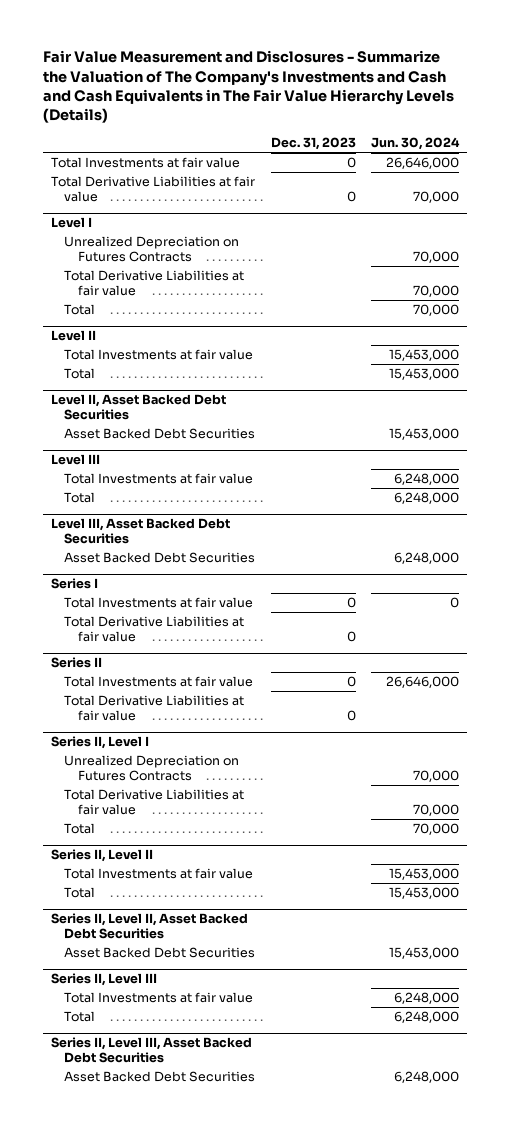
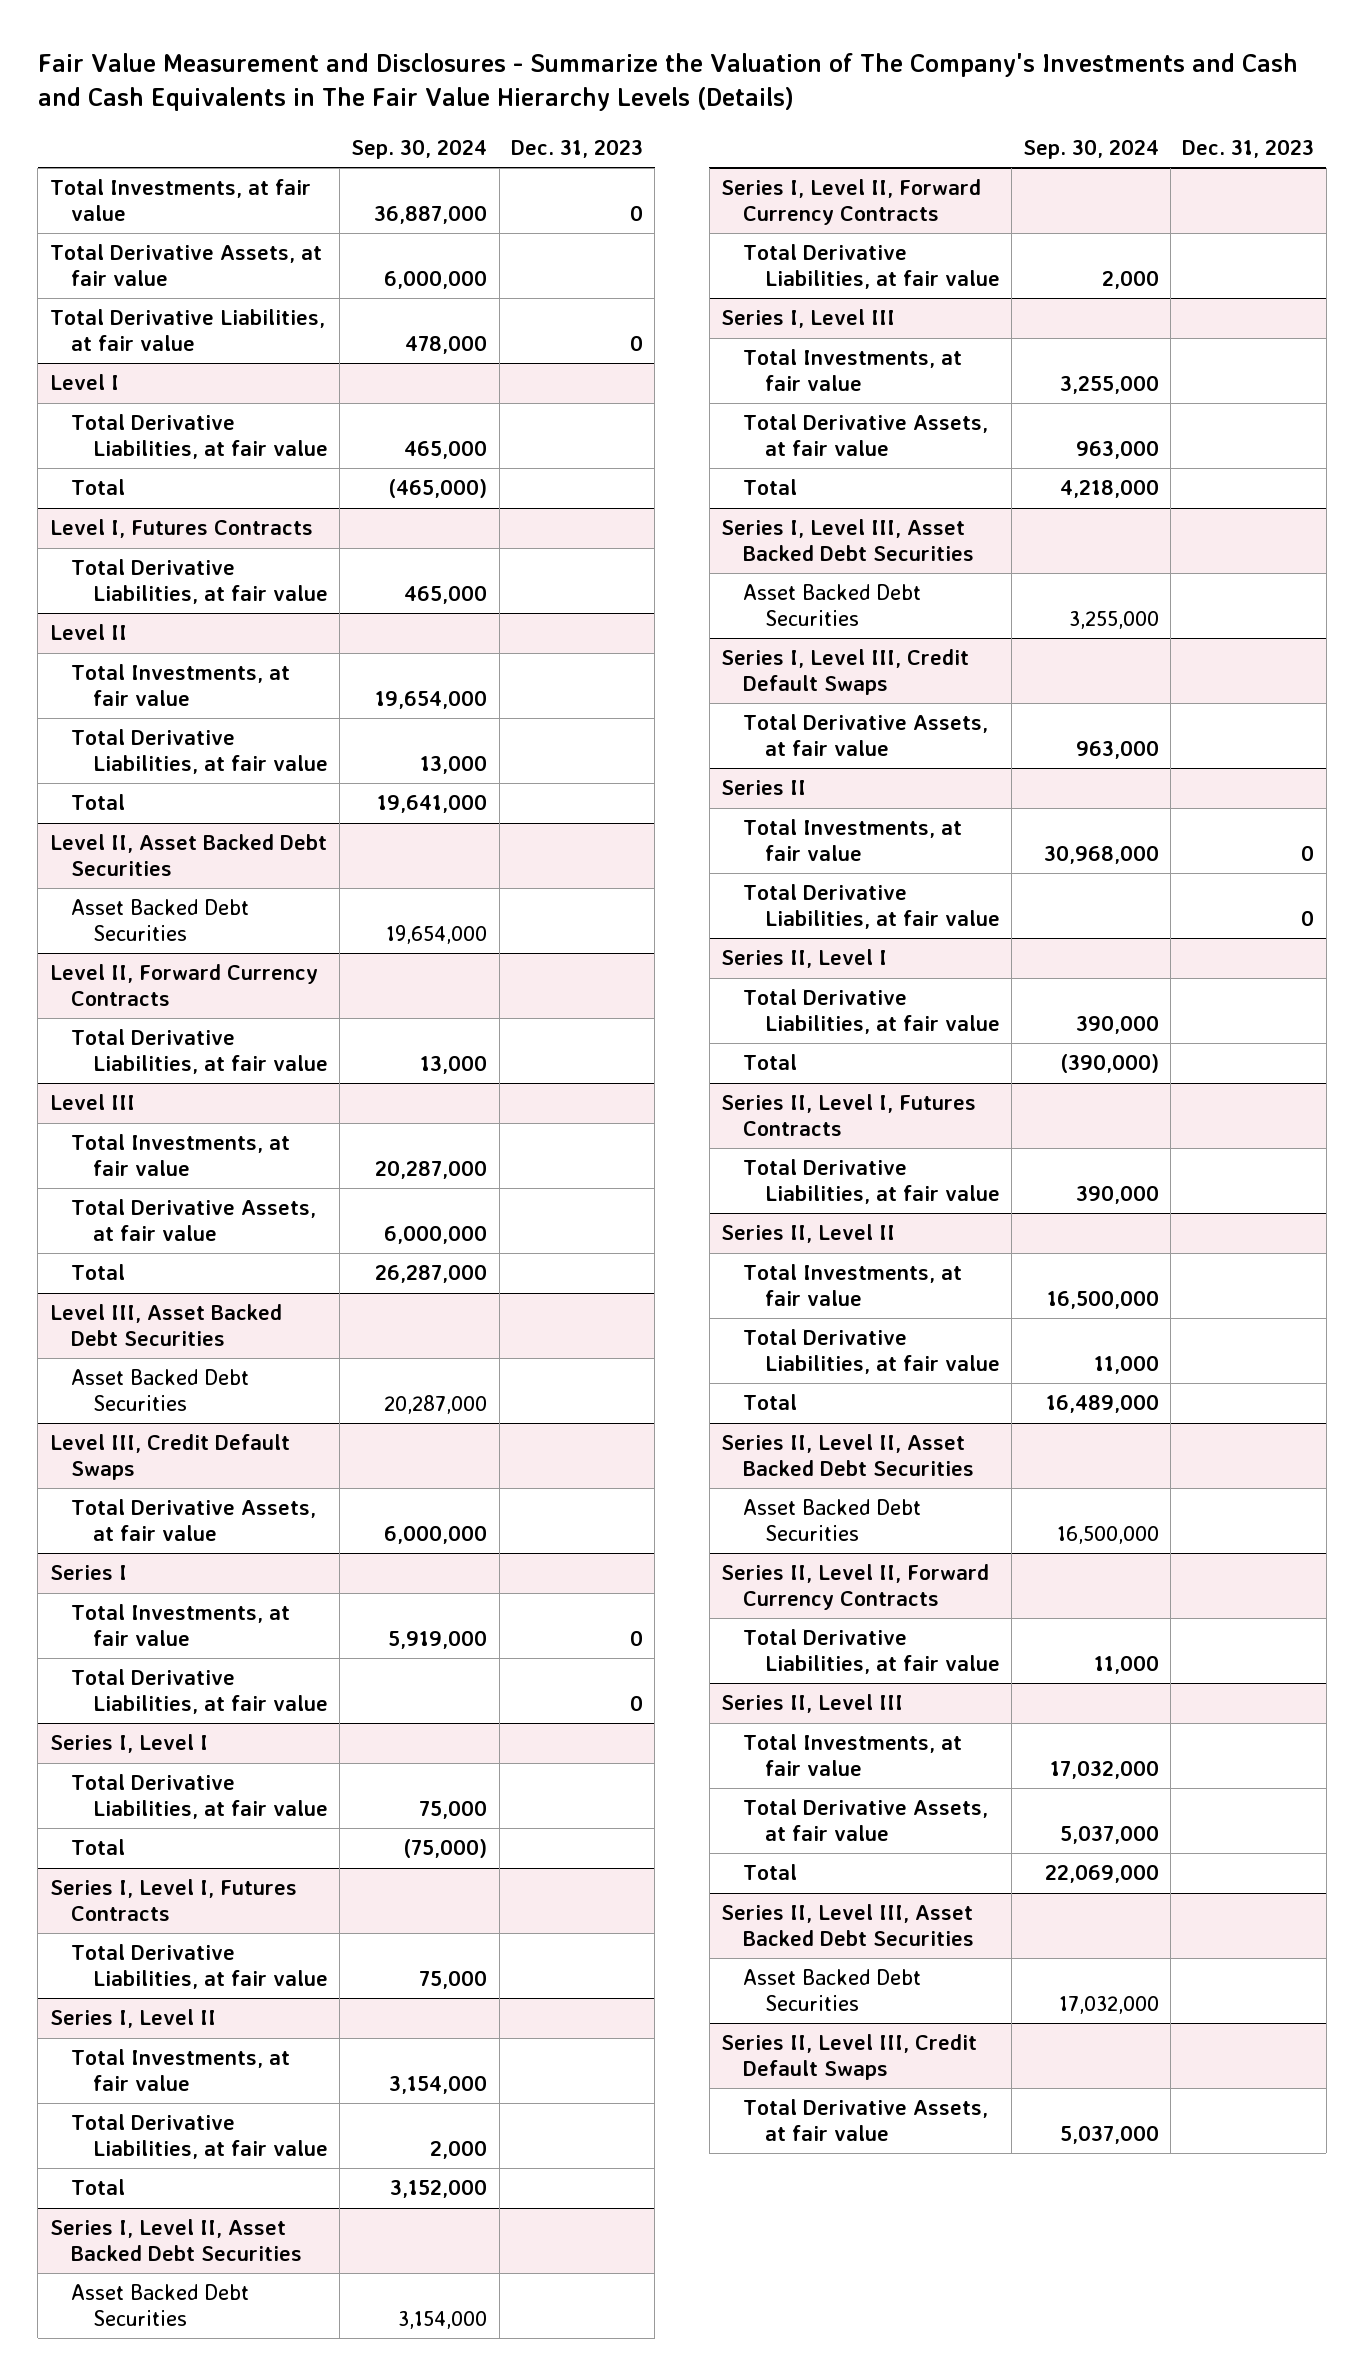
[371,136,461,150] Jun. 30, 2024 -> none
none -> [351,139,488,160] Sep. 30, 2024
[50,157,240,169] Total Investments at fair value -> [49,179,311,222] Total Investments, at fair value
none -> [49,244,322,287] Total Derivative Assets, at fair value
[50,176,255,202] Total Derivative Liabilities at fair value -> [49,309,325,352] Total Derivative Liabilities, at fair value
[64,236,240,262] Unrealized Depreciation on Futures Contracts -> none
[64,270,245,296] Total Derivative Liabilities at fair value -> [71,414,329,460] Total Derivative Liabilities, at fair value
none -> [49,519,313,539] Level I, Futures Contracts
none -> [71,559,329,605] Total Derivative Liabilities, at fair value
[64,349,254,361] Total Investments at fair value -> [71,664,291,707] Total Investments, at fair value
none -> [71,729,329,775] Total Derivative Liabilities, at fair value
none -> [49,964,318,1007] Level II, Forward Currency Contracts
none -> [71,1029,329,1075] Total Derivative Liabilities, at fair value
[64,473,254,485] Total Investments at fair value -> [71,1134,291,1177] Total Investments, at fair value
none -> [71,1199,317,1242] Total Derivative Assets, at fair value
none -> [49,1434,290,1481] Level III, Credit Default Swaps
none -> [71,1499,317,1542] Total Derivative Assets, at fair value
[64,597,254,609] Total Investments at fair value -> [71,1604,291,1647] Total Investments, at fair value
[64,616,245,642] Total Derivative Liabilities at fair value -> [71,1669,329,1715] Total Derivative Liabilities, at fair value
none -> [49,1734,208,1754] Series I, Level I
none -> [71,1774,329,1820] Total Derivative Liabilities, at fair value
none -> [71,1839,126,1856] Total
none -> [49,1879,297,1922] Series I, Level I, Futures Contracts
none -> [71,1944,329,1990] Total Derivative Liabilities, at fair value
none -> [49,2009,216,2029] Series I, Level II
none -> [71,2049,291,2092] Total Investments, at fair value
none -> [71,2114,329,2160] Total Derivative Liabilities, at fair value
none -> [71,2179,126,2196] Total
none -> [49,2219,303,2262] Series I, Level II, Asset Backed Debt Securities
none -> [71,2284,250,2327] Asset Backed Debt Securities
none -> [721,179,982,226] Series I, Level II, Forward Currency Contracts
none -> [742,244,1000,290] Total Derivative Liabilities, at fair value
none -> [721,309,896,329] Series I, Level III
none -> [742,349,962,392] Total Investments, at fair value
none -> [742,414,988,457] Total Derivative Assets, at fair value
none -> [742,479,797,496] Total
none -> [721,519,974,562] Series I, Level III, Asset Backed Debt Securities
none -> [742,584,921,627] Asset Backed Debt Securities
none -> [721,649,970,696] Series I, Level III, Credit Default Swaps
none -> [742,714,988,757] Total Derivative Assets, at fair value
[64,676,254,688] Total Investments at fair value -> [742,819,962,862] Total Investments, at fair value
[64,695,245,721] Total Derivative Liabilities at fair value -> [742,884,1000,930] Total Derivative Liabilities, at fair value
[64,755,240,781] Unrealized Depreciation on Futures Contracts -> none
[64,789,245,815] Total Derivative Liabilities at fair value -> [742,989,1000,1035] Total Derivative Liabilities, at fair value
none -> [721,1094,977,1137] Series II, Level I, Futures Contracts
none -> [742,1159,1000,1205] Total Derivative Liabilities, at fair value
[64,868,254,880] Total Investments at fair value -> [742,1264,962,1307] Total Investments, at fair value
none -> [742,1329,1000,1375] Total Derivative Liabilities, at fair value
none -> [721,1564,990,1611] Series II, Level II, Forward Currency Contracts
none -> [742,1629,1000,1675] Total Derivative Liabilities, at fair value
[64,992,254,1004] Total Investments at fair value -> [742,1734,962,1777] Total Investments, at fair value
none -> [742,1799,988,1842] Total Derivative Assets, at fair value
none -> [721,2034,978,2081] Series II, Level III, Credit Default Swaps
none -> [742,2099,988,2142] Total Derivative Assets, at fair value

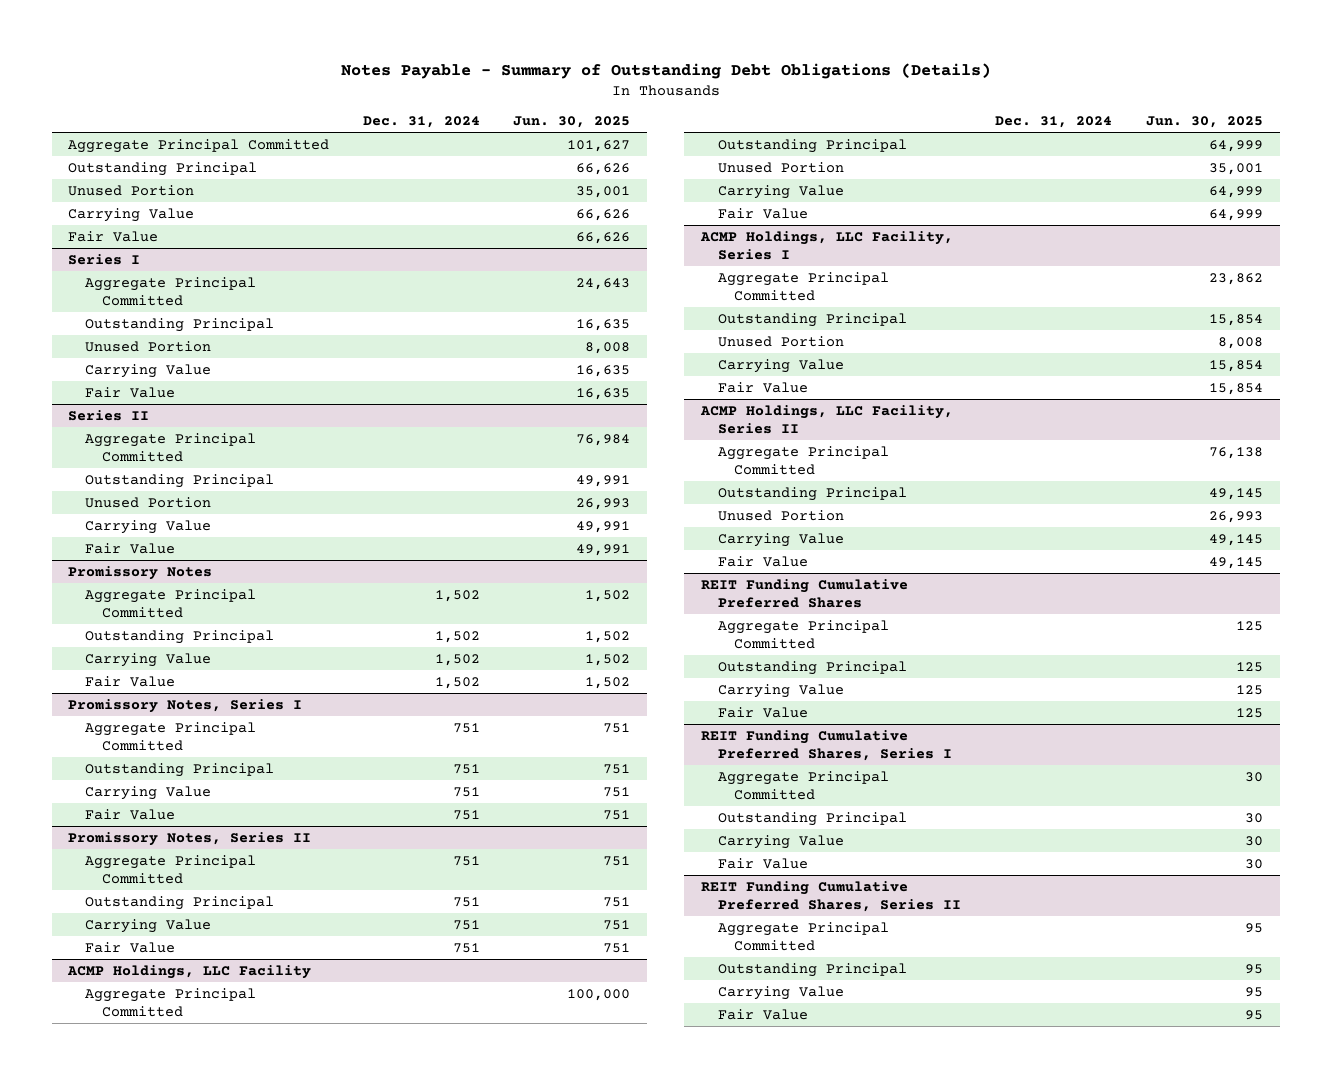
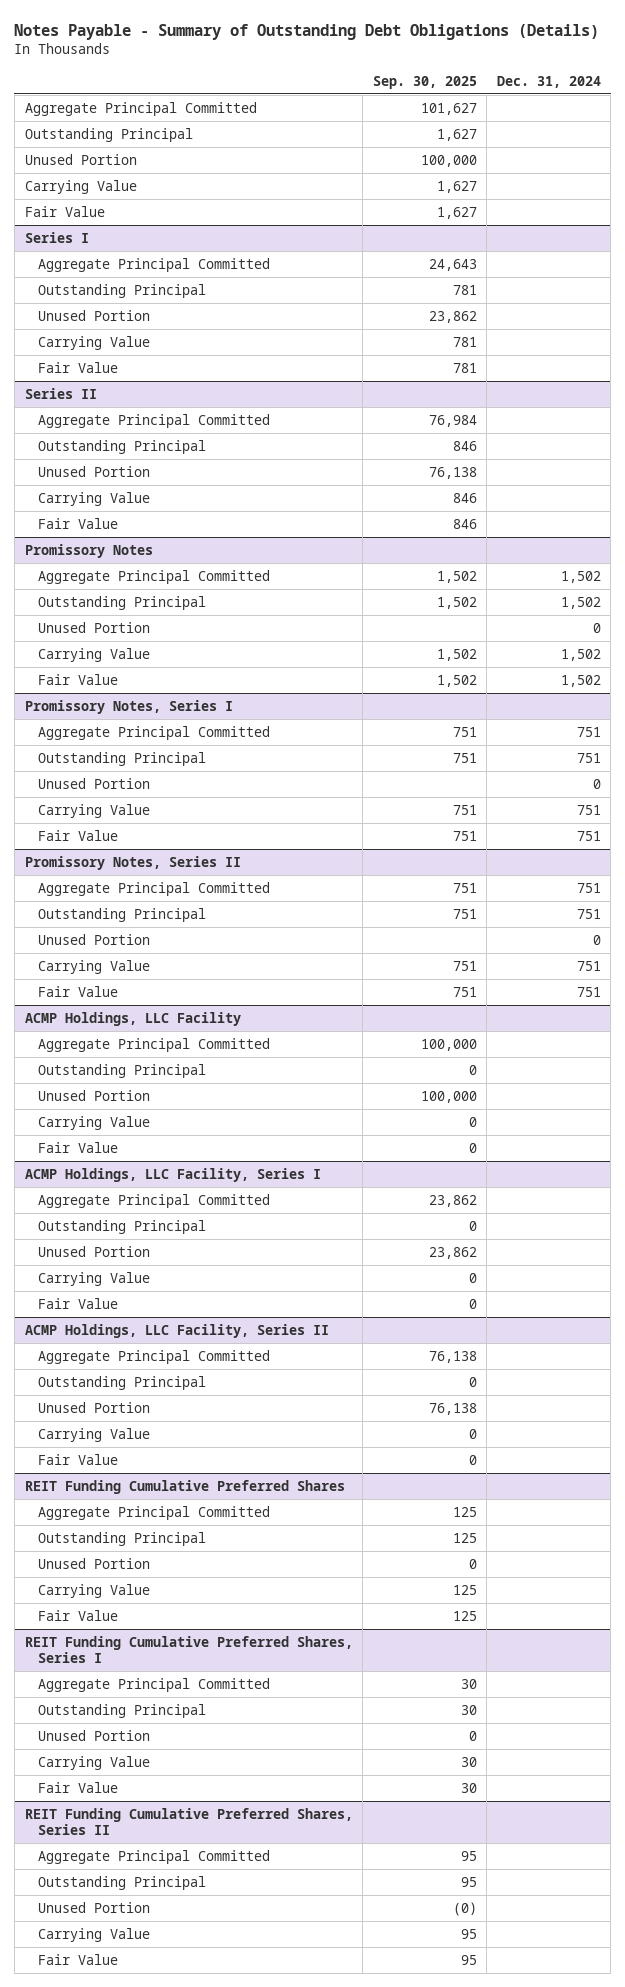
[513,116,631,129] Jun. 30, 2025 -> none
none -> [372,75,477,89] Sep. 30, 2025
none -> [37,621,150,633] Unused Portion
none -> [37,777,150,789] Unused Portion
none -> [37,933,150,945] Unused Portion
none -> [37,1557,150,1569] Unused Portion
none -> [37,1729,150,1741] Unused Portion
none -> [37,1901,150,1913] Unused Portion

